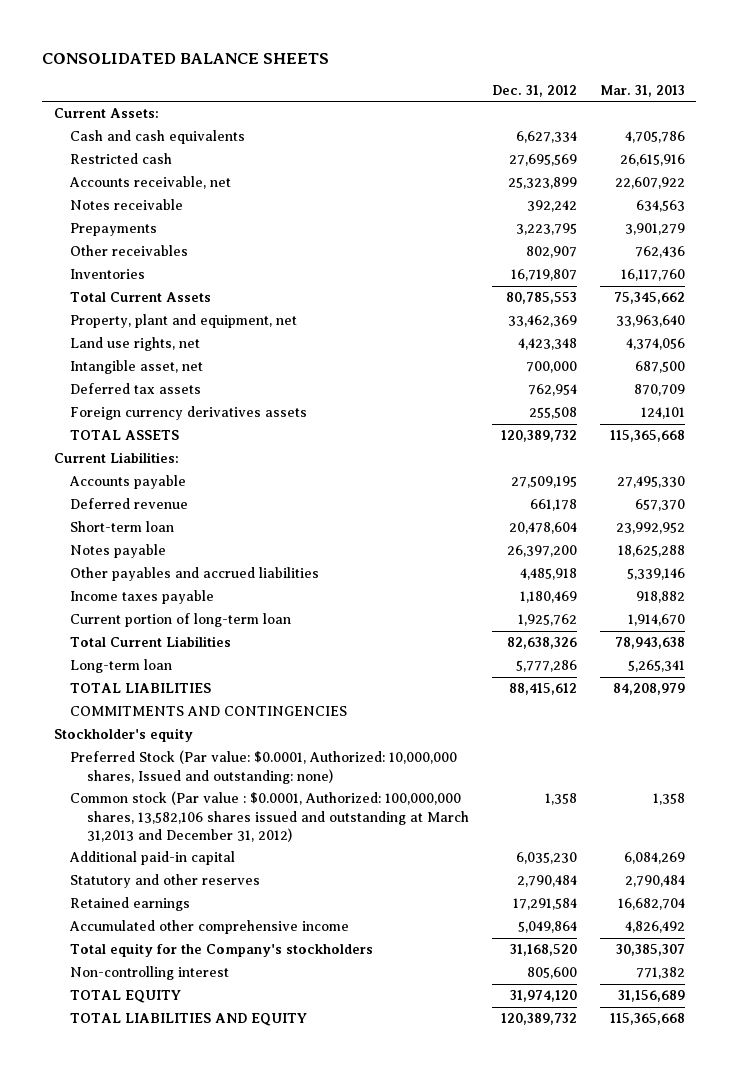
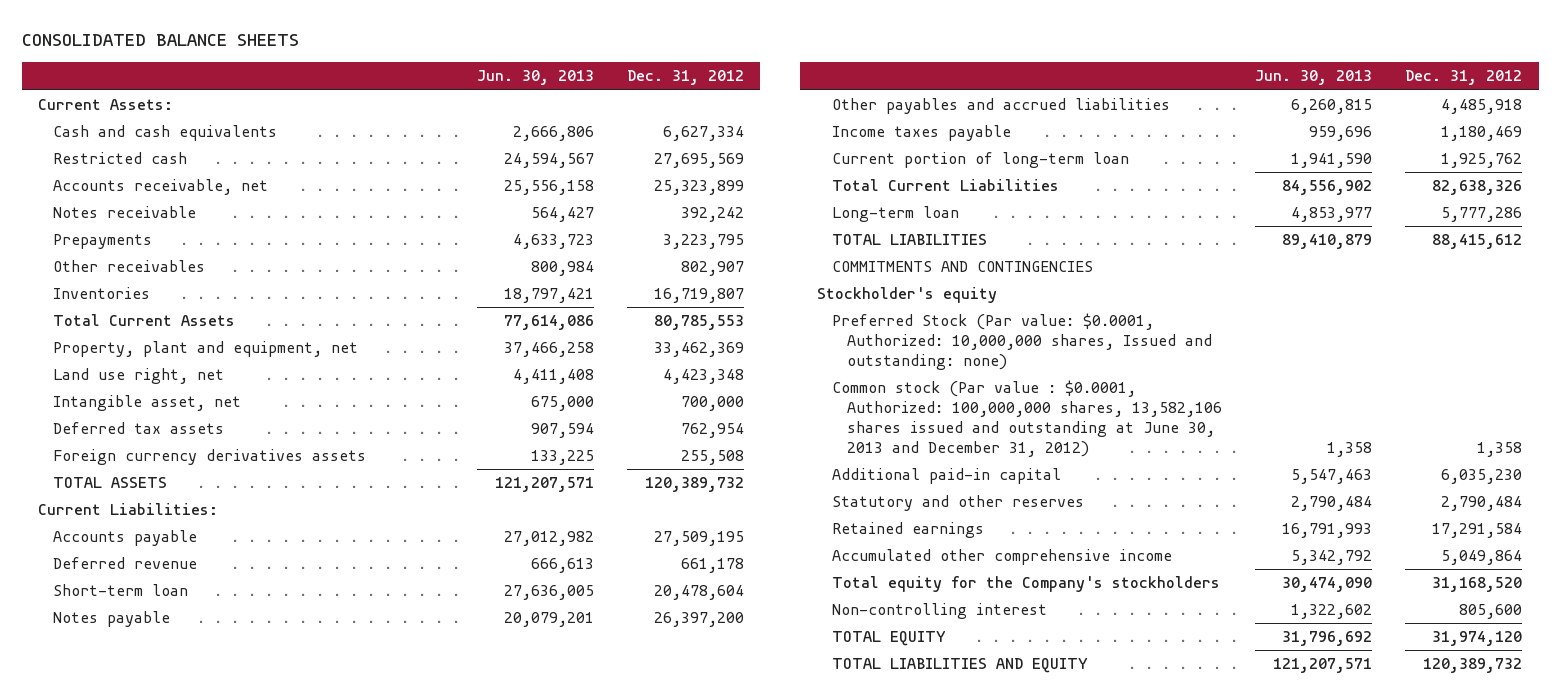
[599,84,685,97] Mar. 31, 2013 -> none
none -> [476,70,594,86] Jun. 30, 2013
[70,337,201,352] Land use rights, net -> [53,368,225,385] Land use right, net
[70,791,469,843] Common stock (Par value : $0.0001, Authorized: 100,000,000 shares, 13,582,106 shares issued and outstanding at March 31,2013 and December 31, 2012) -> [831,380,1222,457] Common stock (Par value : $0.0001, Authorized: 100,000,000 shares, 13,582,106 shares issued and outstanding at June 30, 2013 and December 31, 2012)

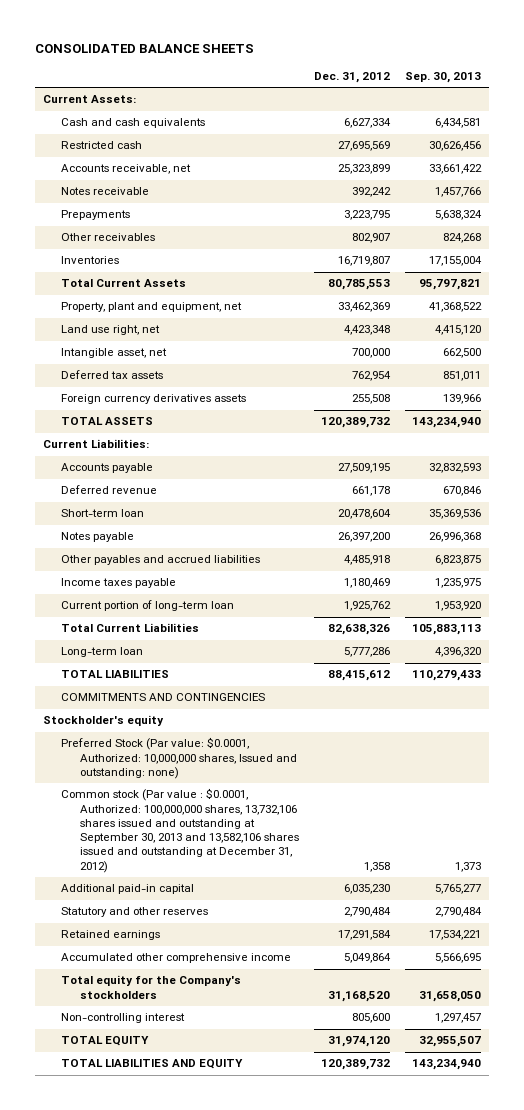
[476,70,594,86] Jun. 30, 2013 -> none
none -> [405,72,482,84] Sep. 30, 2013
[831,380,1222,457] Common stock (Par value : $0.0001, Authorized: 100,000,000 shares, 13,582,106 shares issued and outstanding at June 30, 2013 and December 31, 2012) -> [61,788,299,873] Common stock (Par value : $0.0001, Authorized: 100,000,000 shares, 13,732,106 shares issued and outstanding at September 30, 2013 and 13,582,106 shares issued and outstanding at December 31, 2012)

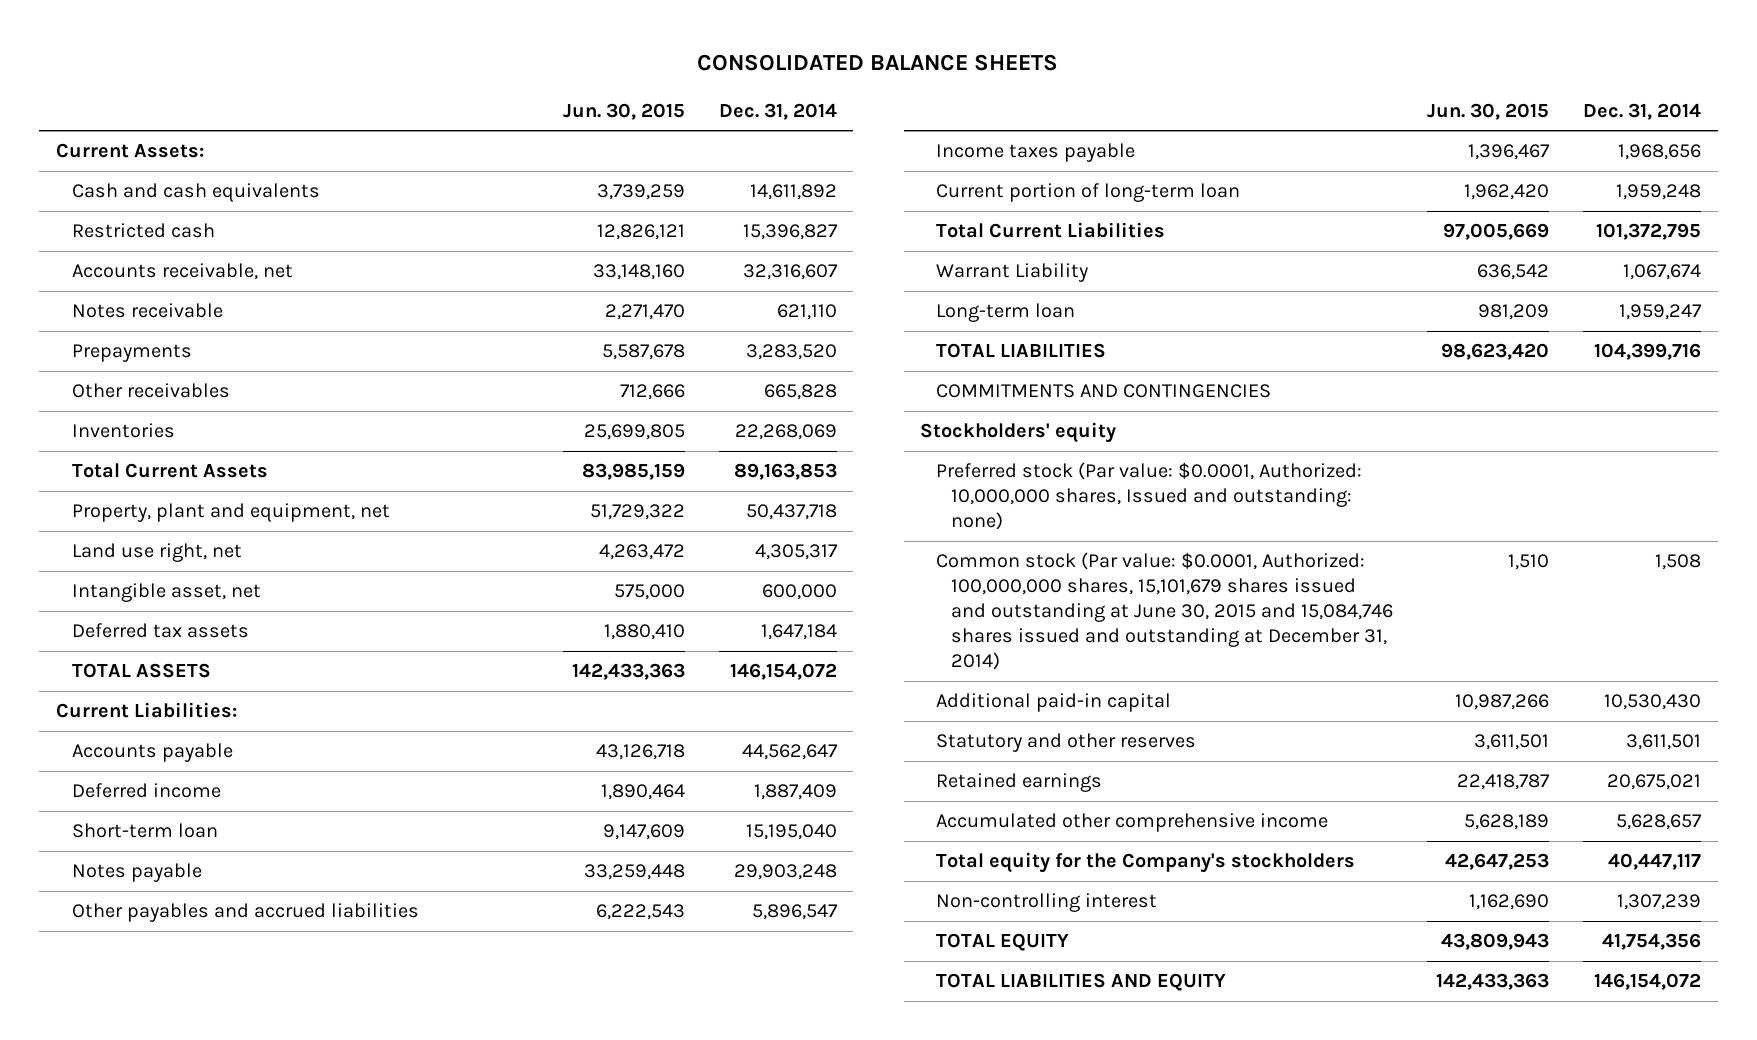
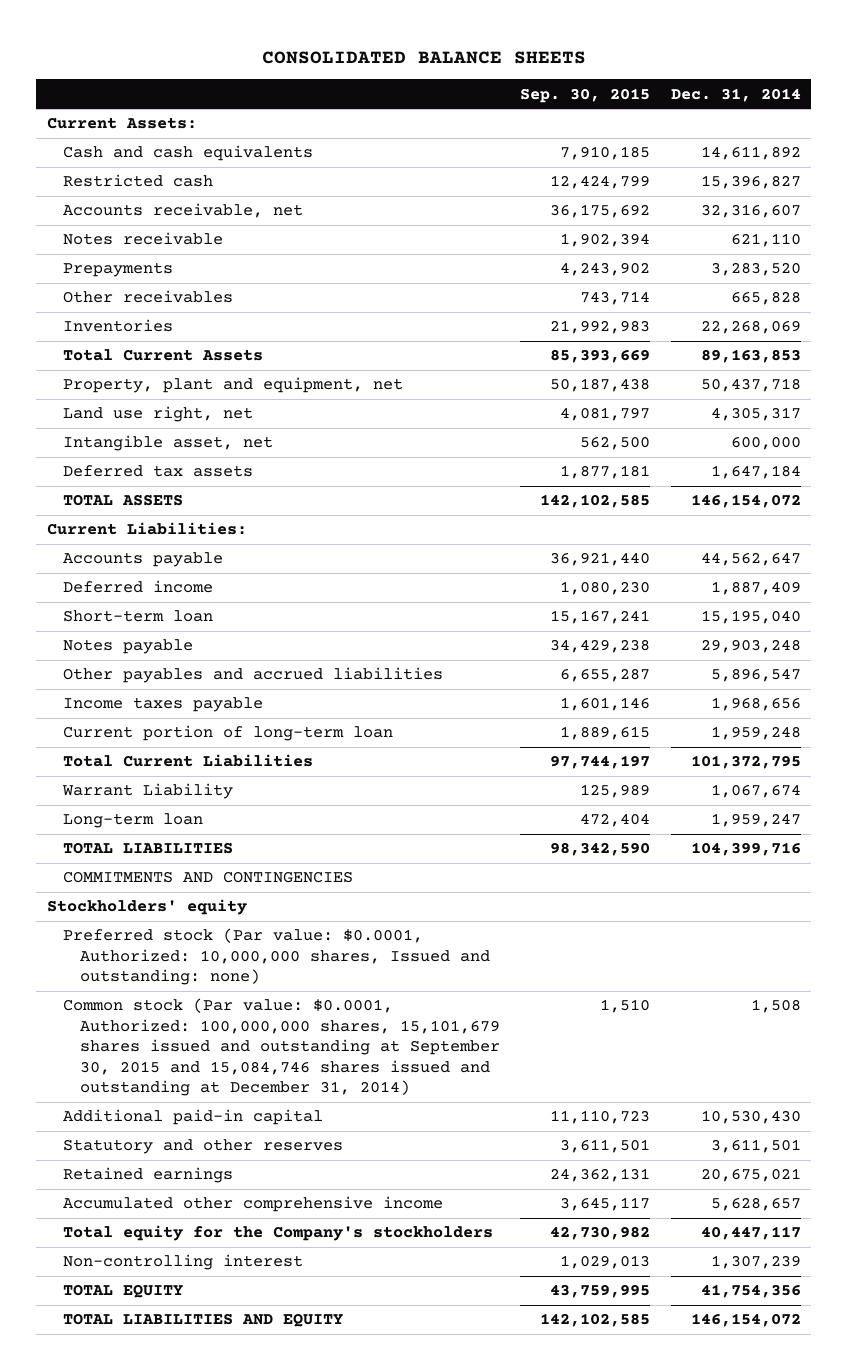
[562,102,685,120] Jun. 30, 2015 -> none
none -> [520,87,651,103] Sep. 30, 2015
[935,552,1394,671] Common stock (Par value: $0.0001, Authorized: 100,000,000 shares, 15,101,679 shares issued and outstanding at June 30, 2015 and 15,084,746 shares issued and outstanding at December 31, 2014) -> [63,998,500,1097] Common stock (Par value: $0.0001, Authorized: 100,000,000 shares, 15,101,679 shares issued and outstanding at September 30, 2015 and 15,084,746 shares issued and outstanding at December 31, 2014)

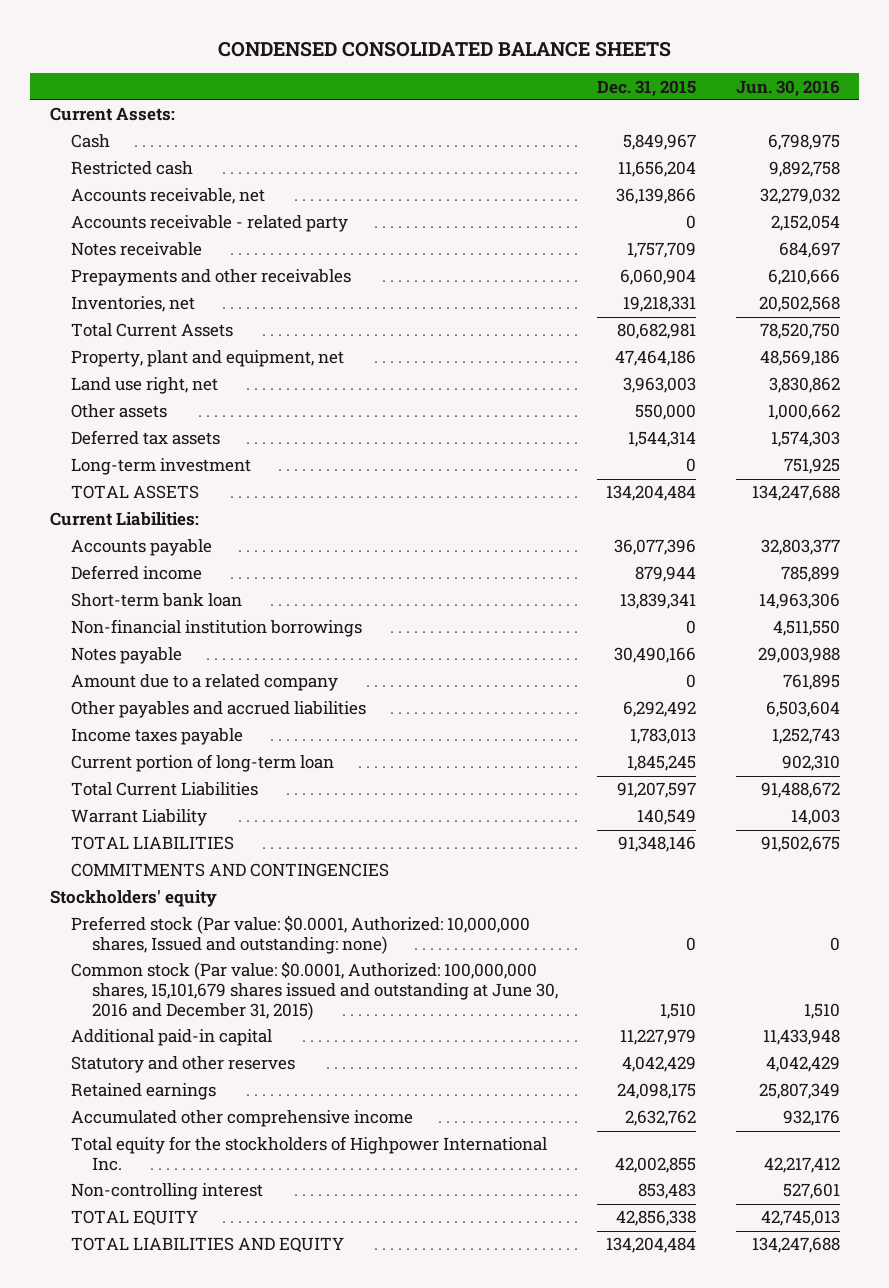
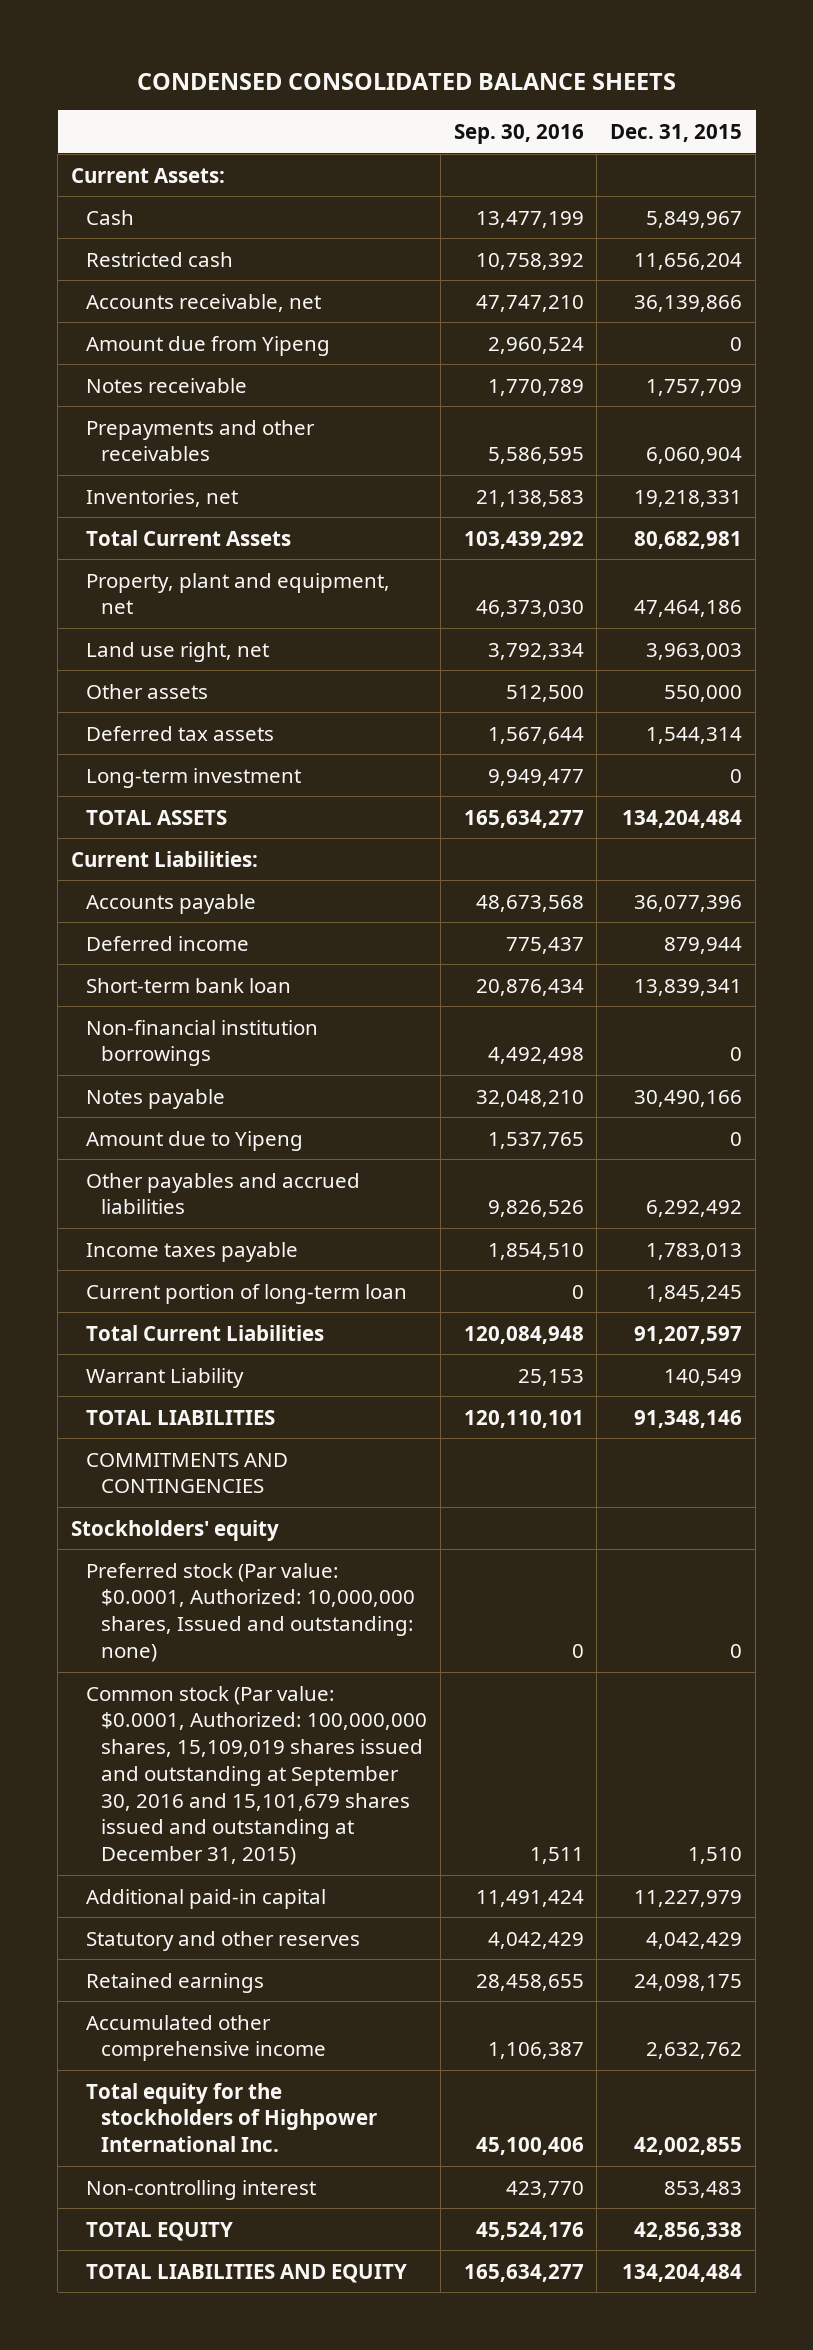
[735,79,840,97] Jun. 30, 2016 -> none
none -> [453,123,584,144] Sep. 30, 2016
[70,215,348,233] Accounts receivable - related party -> [85,335,330,356] Amount due from Yipeng
[70,674,338,692] Amount due to a related company -> [85,1130,303,1151] Amount due to Yipeng
[70,961,559,1020] Common stock (Par value: $0.0001, Authorized: 100,000,000 shares, 15,101,679 shares issued and outstanding at June 30, 2016 and December 31, 2015) -> [85,1685,427,1865] Common stock (Par value: $0.0001, Authorized: 100,000,000 shares, 15,109,019 shares issued and outstanding at September 30, 2016 and 15,101,679 shares issued and outstanding at December 31, 2015)

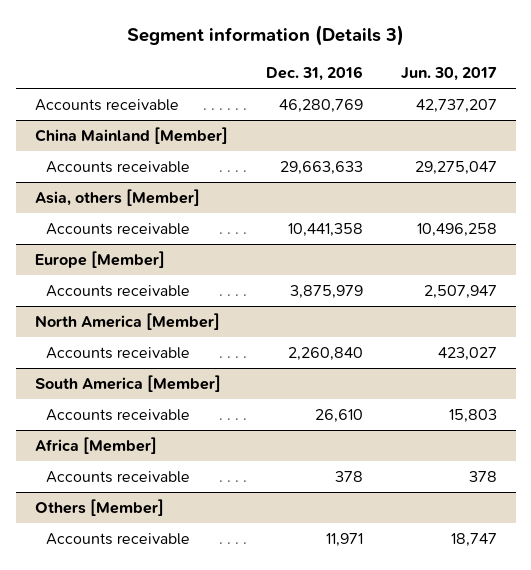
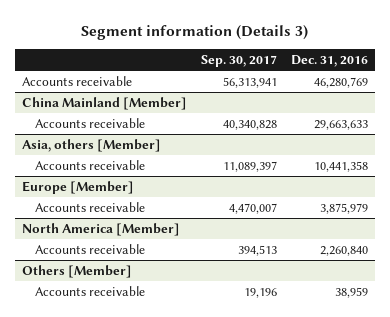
[400,66,497,81] Jun. 30, 2017 -> none
none -> [200,54,277,67] Sep. 30, 2017
[34,375,221,393] South America [Member] -> none
[45,409,190,422] Accounts receivable -> none
[34,437,157,455] Africa [Member] -> none
[45,471,190,484] Accounts receivable -> none
[325,533,363,548] 11,971 -> [334,286,368,298] 38,959

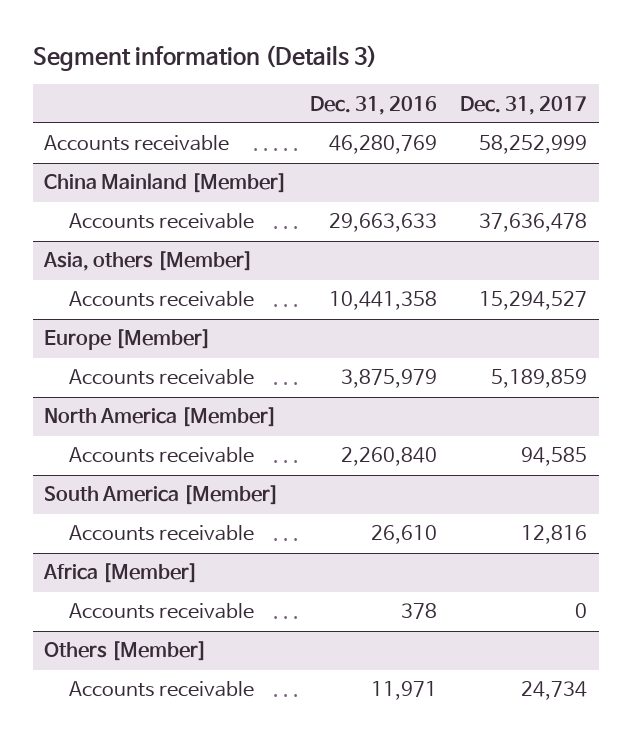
[200,54,277,67] Sep. 30, 2017 -> none
none -> [460,95,588,115] Dec. 31, 2017
none -> [44,485,280,506] South America [Member]
none -> [69,525,255,542] Accounts receivable
none -> [43,563,199,584] Africa [Member]
none -> [69,603,255,620] Accounts receivable
[334,286,368,298] 38,959 -> [371,681,438,701] 11,971

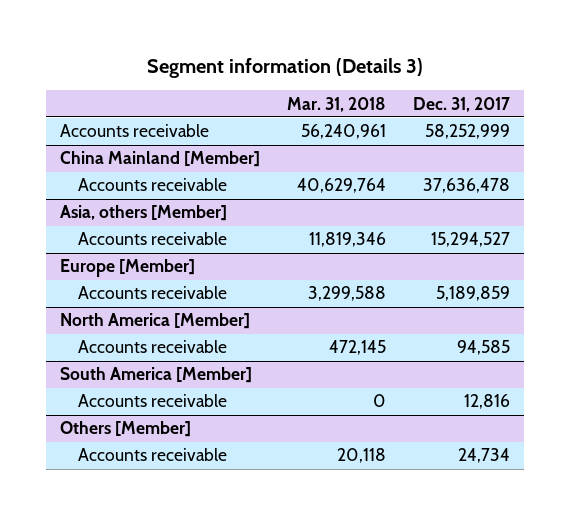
[310,95,438,115] Dec. 31, 2016 -> none
none -> [286,96,386,112] Mar. 31, 2018
[43,563,199,584] Africa [Member] -> none
[69,603,255,620] Accounts receivable -> none

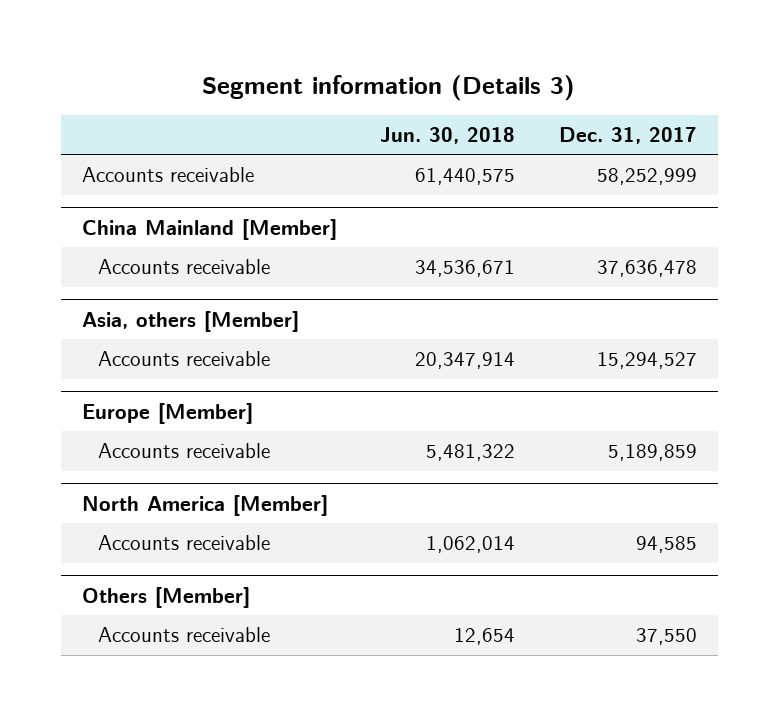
[286,96,386,112] Mar. 31, 2018 -> none
none -> [380,126,516,144] Jun. 30, 2018
[59,367,252,384] South America [Member] -> none
[77,394,227,408] Accounts receivable -> none
[458,448,511,464] 24,734 -> [635,628,697,646] 37,550

